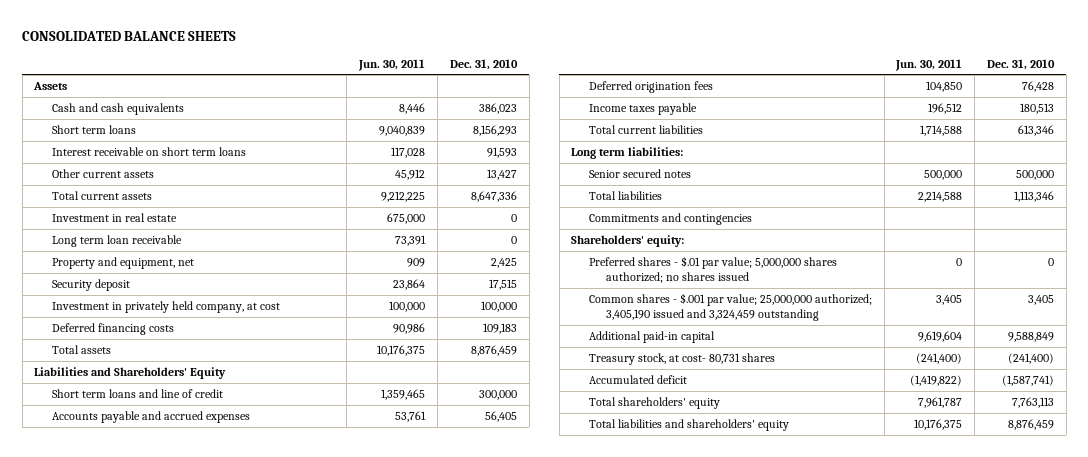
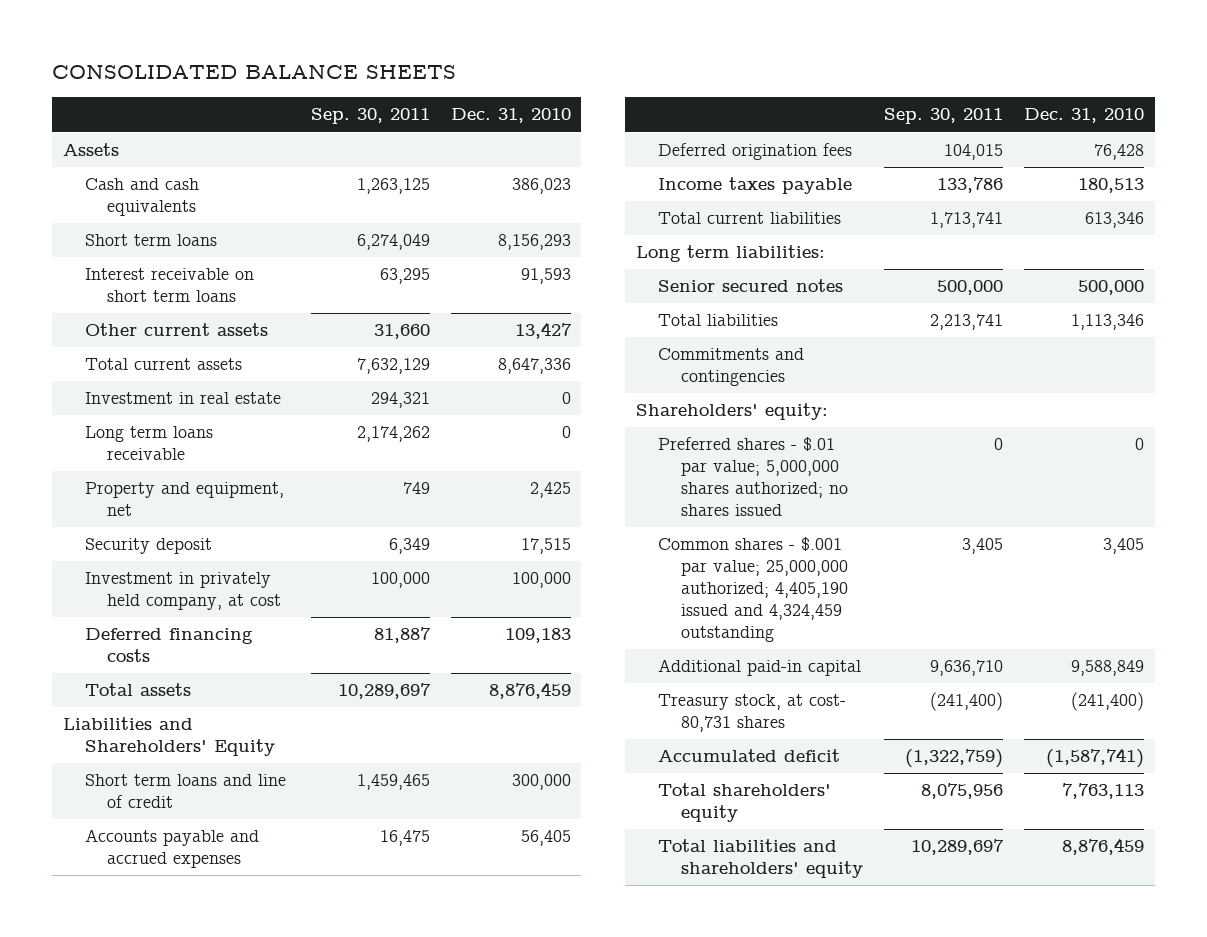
[358,58,426,71] Jun. 30, 2011 -> none
none -> [310,108,430,125] Sep. 30, 2011
[51,234,182,247] Long term loan receivable -> [85,426,214,461] Long term loans receivable
[588,292,872,321] Common shares - $.001 par value; 25,000,000 authorized; 3,405,190 issued and 3,324,459 outstanding -> [658,537,848,643] Common shares - $.001 par value; 25,000,000 authorized; 4,405,190 issued and 4,324,459 outstanding

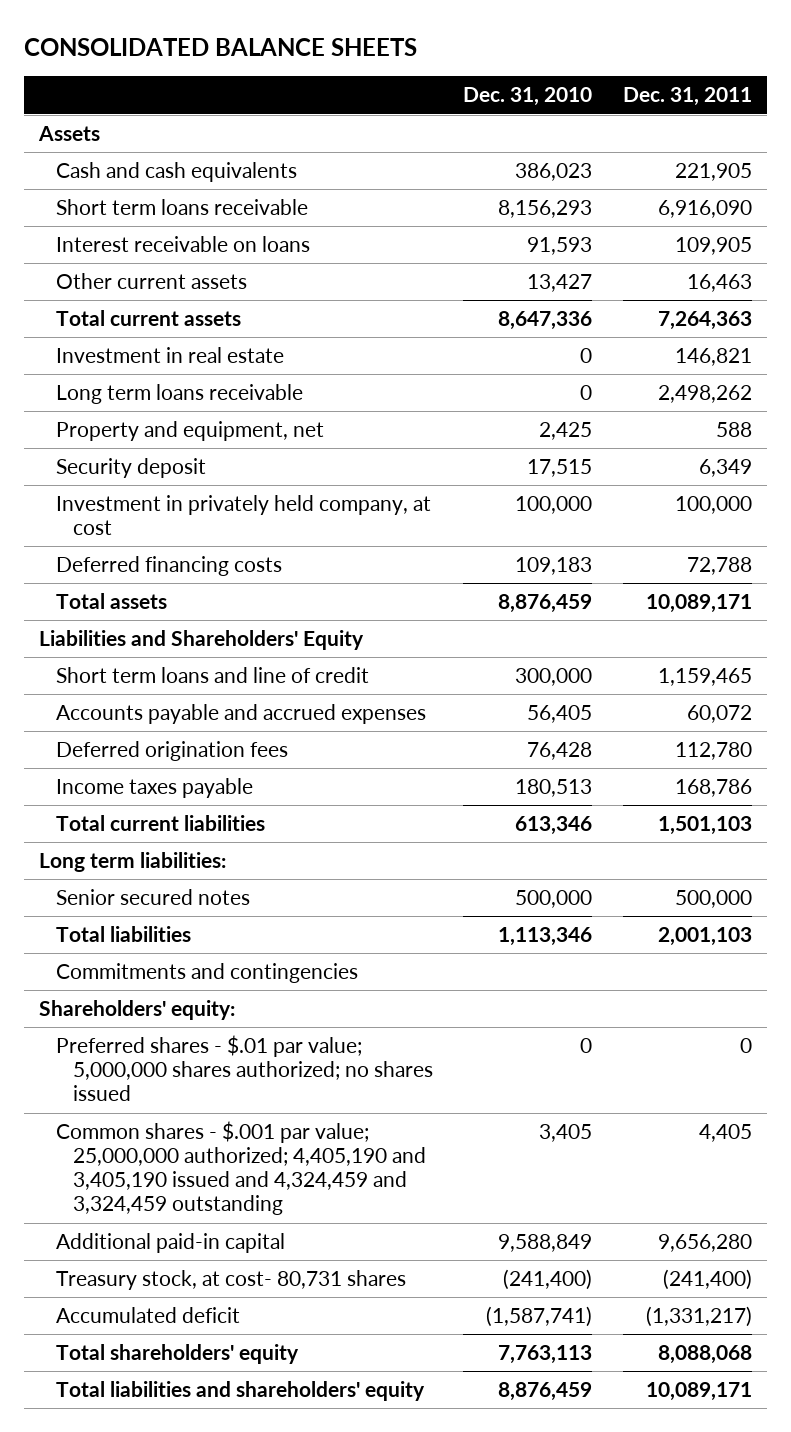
[310,108,430,125] Sep. 30, 2011 -> none
none -> [622,87,752,107] Dec. 31, 2011
[85,234,218,247] Short term loans -> [55,199,308,216] Short term loans receivable
[85,268,255,303] Interest receivable on short term loans -> [55,236,310,253] Interest receivable on loans
[658,537,848,643] Common shares - $.001 par value; 25,000,000 authorized; 4,405,190 issued and 4,324,459 outstanding -> [55,1121,426,1216] Common shares - $.001 par value; 25,000,000 authorized; 4,405,190 and 3,405,190 issued and 4,324,459 and 3,324,459 outstanding

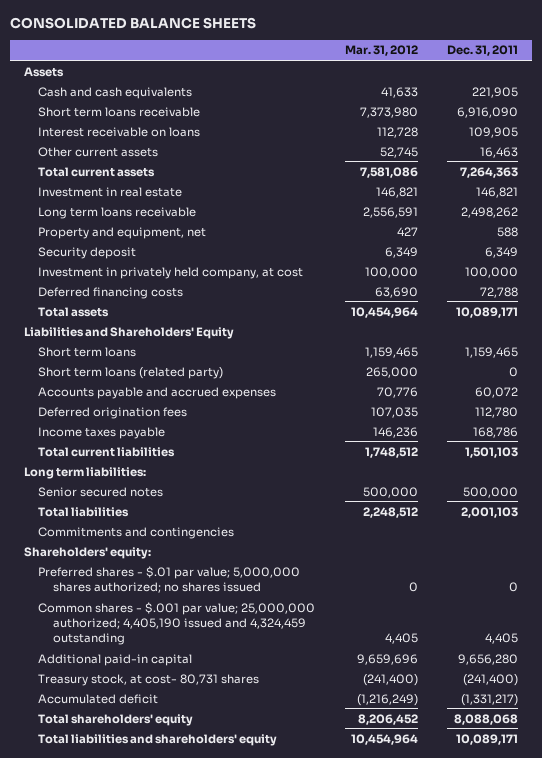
[463,87,593,107] Dec. 31, 2010 -> none
none -> [344,45,418,57] Mar. 31, 2012
[55,667,369,684] Short term loans and line of credit -> [38,346,137,357] Short term loans
none -> [38,366,224,379] Short term loans (related party)
[55,1121,426,1216] Common shares - $.001 par value; 25,000,000 authorized; 4,405,190 and 3,405,190 issued and 4,324,459 and 3,324,459 outstanding -> [38,601,316,645] Common shares - $.001 par value; 25,000,000 authorized; 4,405,190 issued and 4,324,459 outstanding

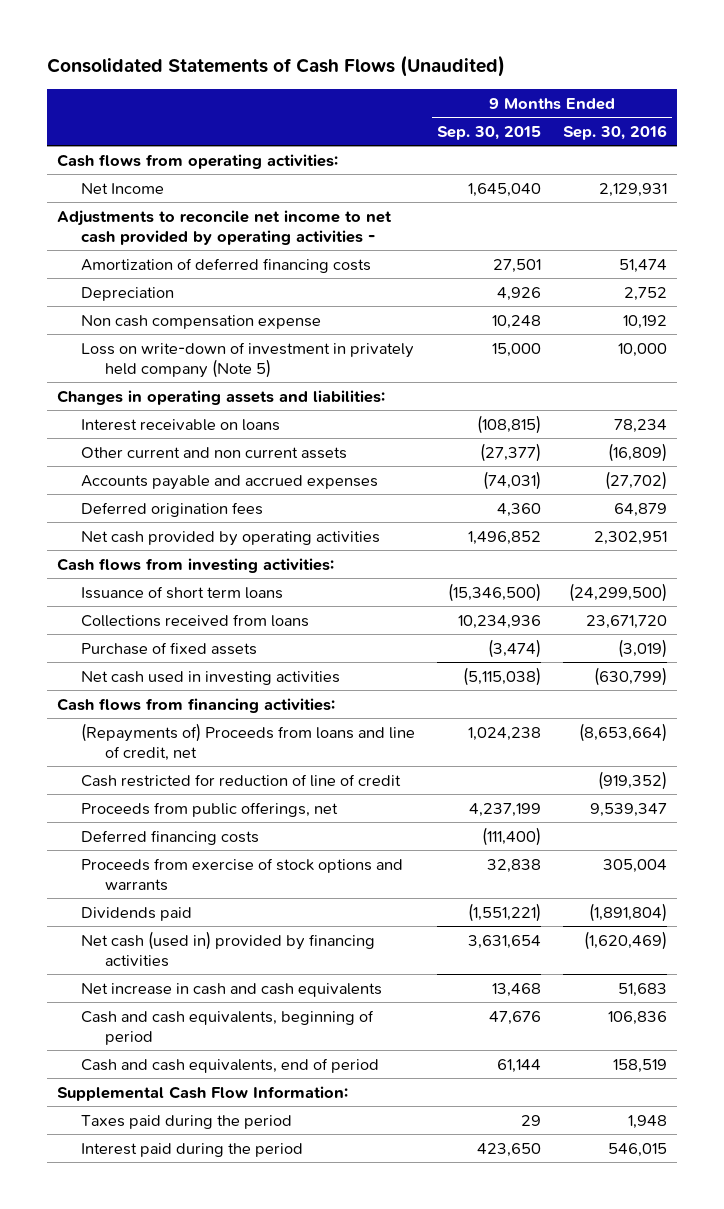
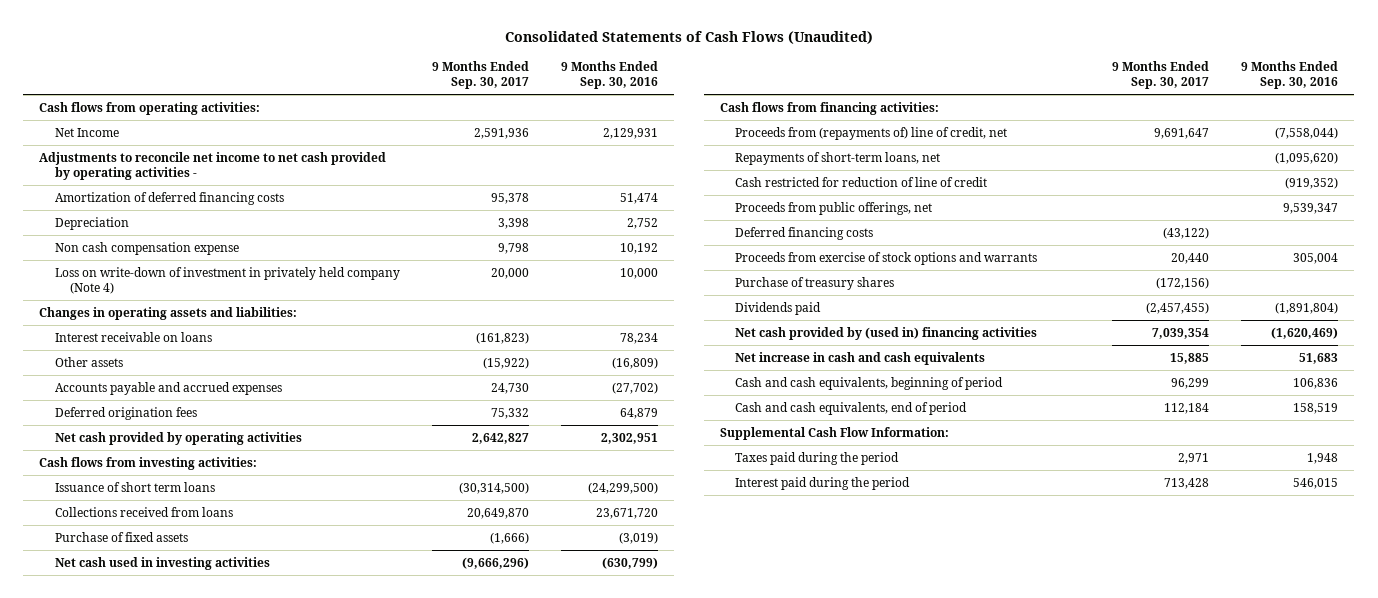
[436,125,541,140] Sep. 30, 2015 -> none
none -> [431,60,529,90] 9 Months Ended Sep. 30, 2017
[81,341,415,378] Loss on write-down of investment in privately held company (Note 5) -> [54,266,400,295] Loss on write-down of investment in privately held company (Note 4)
[81,446,348,459] Other current and non current assets -> [54,356,123,367] Other assets
[81,722,416,761] (Repayments of) Proceeds from loans and line of credit, net -> [734,126,1007,140] Proceeds from (repayments of) line of credit, net
[578,722,667,742] (8,653,664) -> [1275,126,1339,139] (7,558,044)
none -> [734,151,940,165] Repayments of short-term loans, net
none -> [734,276,894,290] Purchase of treasury shares
[81,930,376,967] Net cash (used in) provided by financing activities -> [734,326,1037,340] Net cash provided by (used in) financing activities

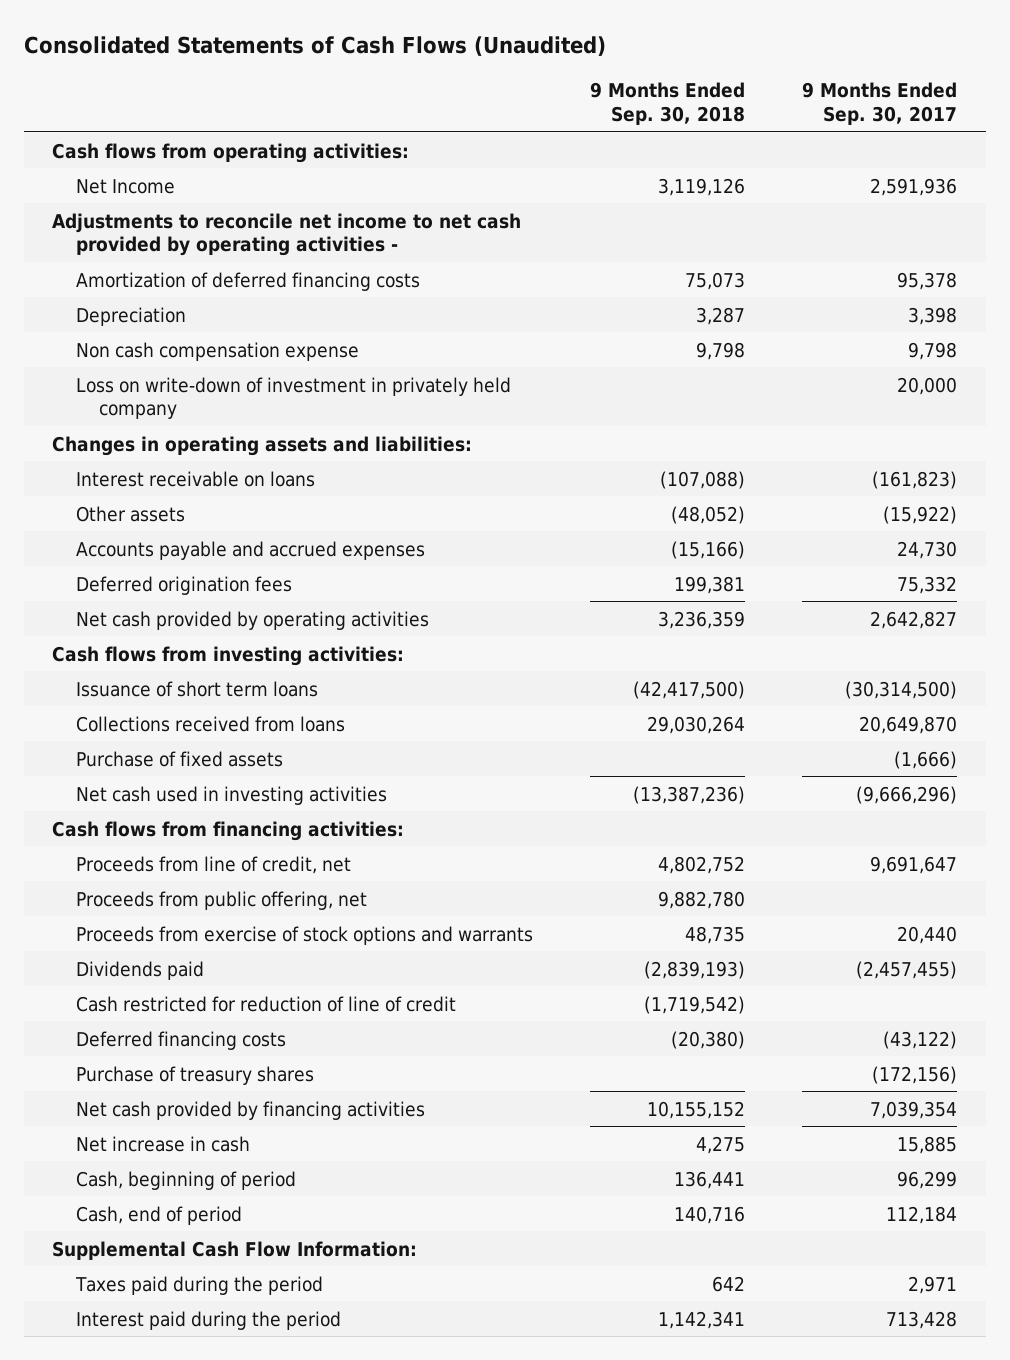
[560,60,658,90] 9 Months Ended Sep. 30, 2016 -> none
none -> [590,82,746,126] 9 Months Ended Sep. 30, 2018
[54,266,400,295] Loss on write-down of investment in privately held company (Note 4) -> [75,376,511,420] Loss on write-down of investment in privately held company
[734,151,940,165] Repayments of short-term loans, net -> none
[734,126,1007,140] Proceeds from (repayments of) line of credit, net -> [75,855,351,874] Proceeds from line of credit, net
none -> [75,890,367,910] Proceeds from public offering, net
[734,251,1037,265] Proceeds from exercise of stock options and warrants -> [75,925,533,945] Proceeds from exercise of stock options and warrants
[734,301,821,315] Dividends paid -> [75,960,204,980] Dividends paid
[734,201,932,215] Proceeds from public offerings, net -> none
[734,326,1037,340] Net cash provided by (used in) financing activities -> [75,1100,425,1120] Net cash provided by financing activities
[734,351,985,365] Net increase in cash and cash equivalents -> [75,1135,250,1152] Net increase in cash
[734,376,1003,390] Cash and cash equivalents, beginning of period -> [75,1170,296,1190] Cash, beginning of period
[734,401,967,415] Cash and cash equivalents, end of period -> [75,1205,242,1225] Cash, end of period

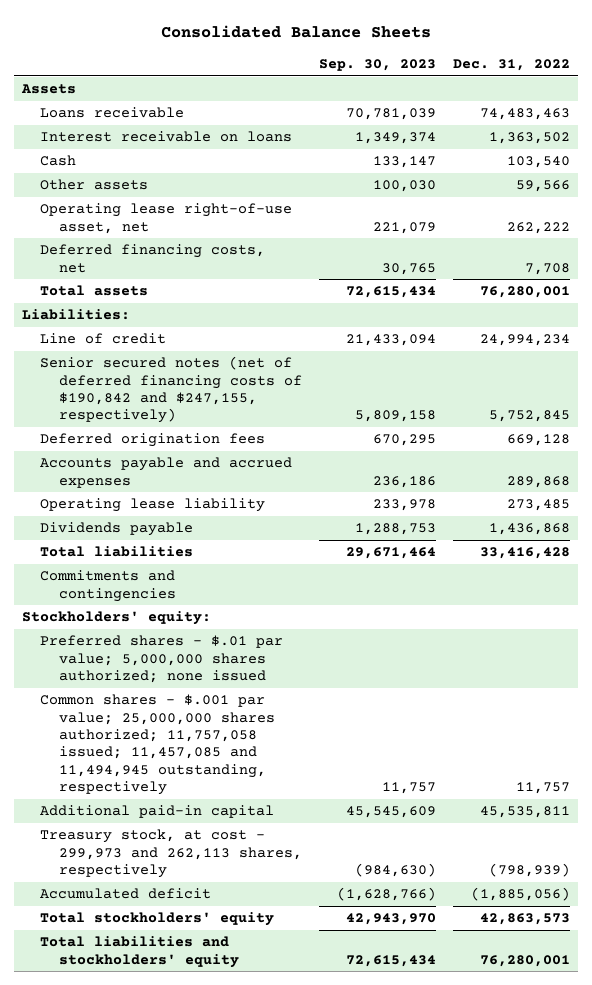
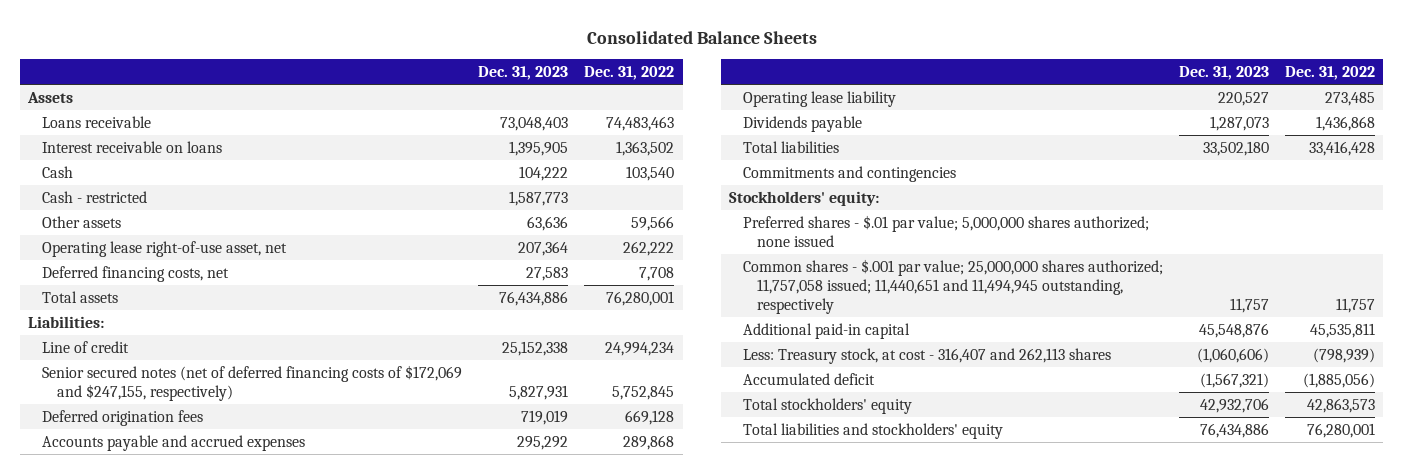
[318,58,436,71] Sep. 30, 2023 -> none
none -> [478,65,569,80] Dec. 31, 2023
none -> [42,190,148,203] Cash - restricted
[40,356,302,424] Senior secured notes (net of deferred financing costs of $190,842 and $247,155, respectively) -> [42,364,463,401] Senior secured notes (net of deferred financing costs of $172,069 and $247,155, respectively)
[40,694,275,796] Common shares - $.001 par value; 25,000,000 shares authorized; 11,757,058 issued; 11,457,085 and 11,494,945 outstanding, respectively -> [743,258,1164,314] Common shares - $.001 par value; 25,000,000 shares authorized; 11,757,058 issued; 11,440,651 and 11,494,945 outstanding, respectively
[40,829,302,879] Treasury stock, at cost - 299,973 and 262,113 shares, respectively -> [743,347,1112,364] Less: Treasury stock, at cost - 316,407 and 262,113 shares

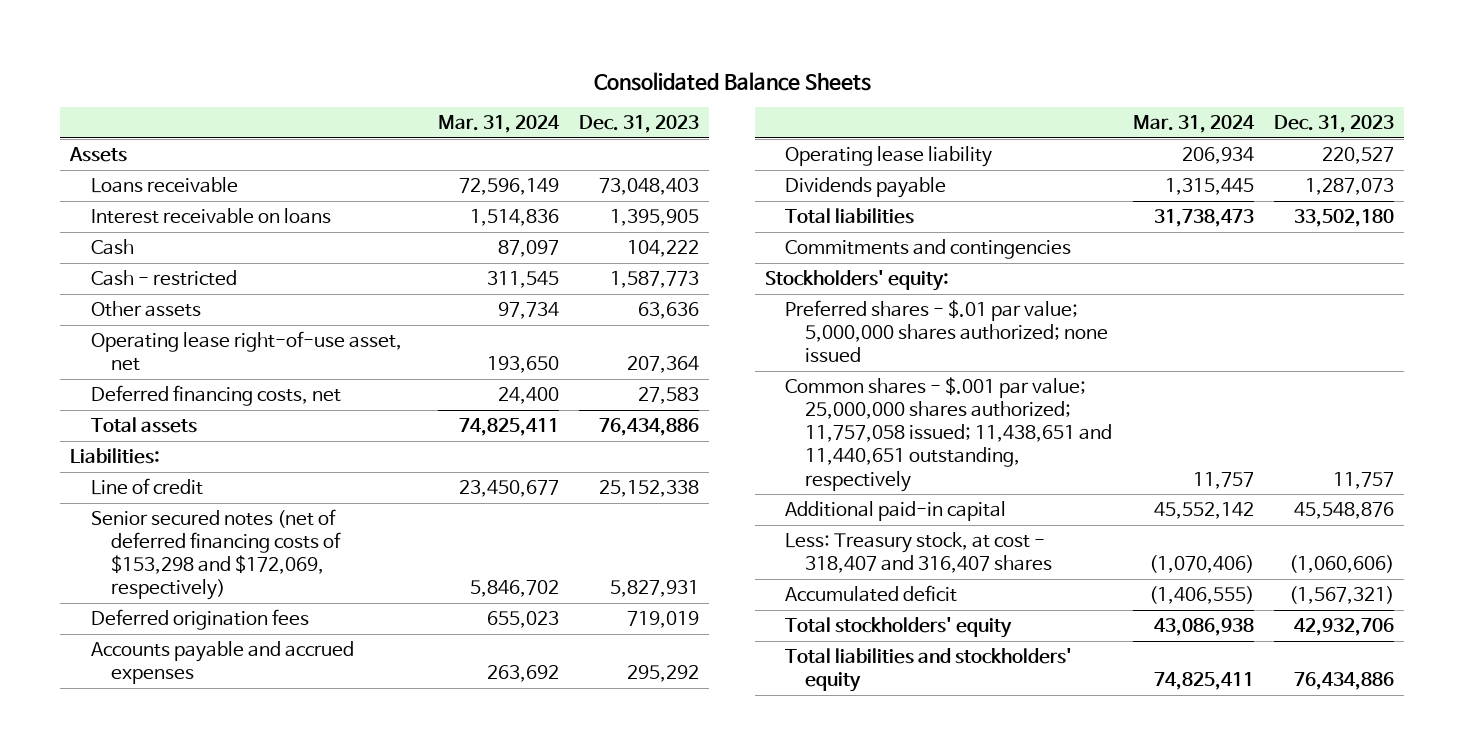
[584,65,675,80] Dec. 31, 2022 -> none
none -> [437,114,560,133] Mar. 31, 2024
[42,364,463,401] Senior secured notes (net of deferred financing costs of $172,069 and $247,155, respectively) -> [90,508,341,601] Senior secured notes (net of deferred financing costs of $153,298 and $172,069, respectively)
[743,258,1164,314] Common shares - $.001 par value; 25,000,000 shares authorized; 11,757,058 issued; 11,440,651 and 11,494,945 outstanding, respectively -> [785,376,1113,492] Common shares - $.001 par value; 25,000,000 shares authorized; 11,757,058 issued; 11,438,651 and 11,440,651 outstanding, respectively
[743,347,1112,364] Less: Treasury stock, at cost - 316,407 and 262,113 shares -> [785,531,1053,574] Less: Treasury stock, at cost - 318,407 and 316,407 shares

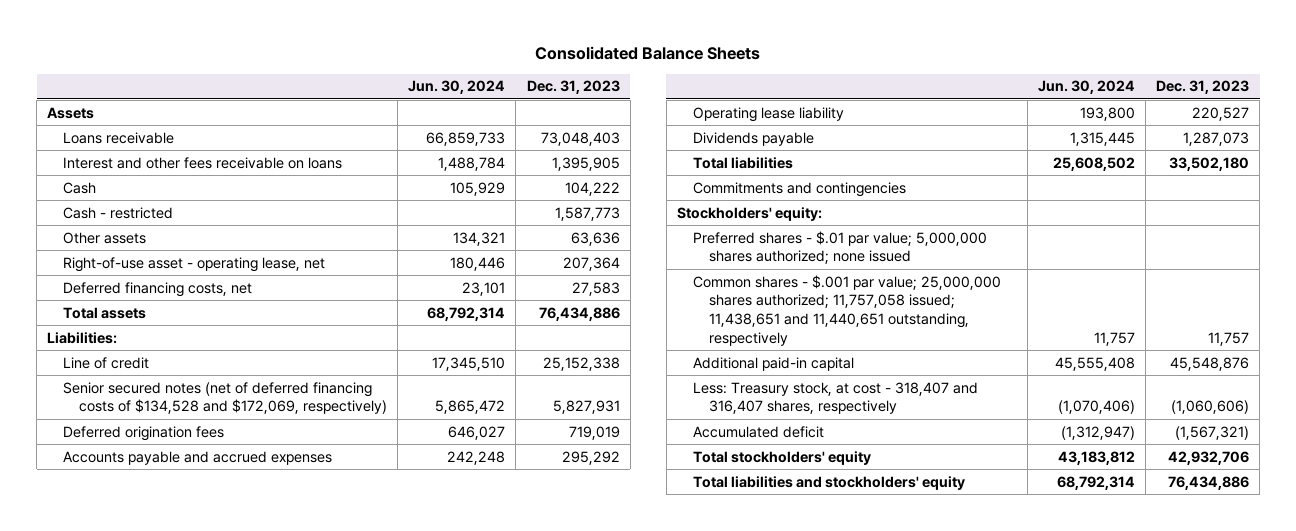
[437,114,560,133] Mar. 31, 2024 -> none
none -> [408,80,506,95] Jun. 30, 2024
[90,207,331,224] Interest receivable on loans -> [63,156,343,169] Interest and other fees receivable on loans
[90,330,402,372] Operating lease right-of-use asset, net -> [63,256,326,272] Right-of-use asset - operating lease, net
[90,508,341,601] Senior secured notes (net of deferred financing costs of $153,298 and $172,069, respectively) -> [63,381,388,415] Senior secured notes (net of deferred financing costs of $134,528 and $172,069, respectively)
[785,531,1053,574] Less: Treasury stock, at cost - 318,407 and 316,407 shares -> [692,381,978,415] Less: Treasury stock, at cost - 318,407 and 316,407 shares, respectively

